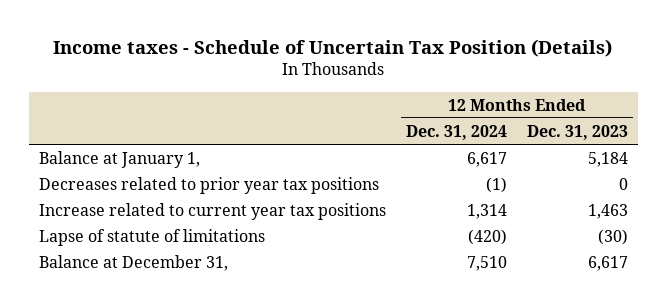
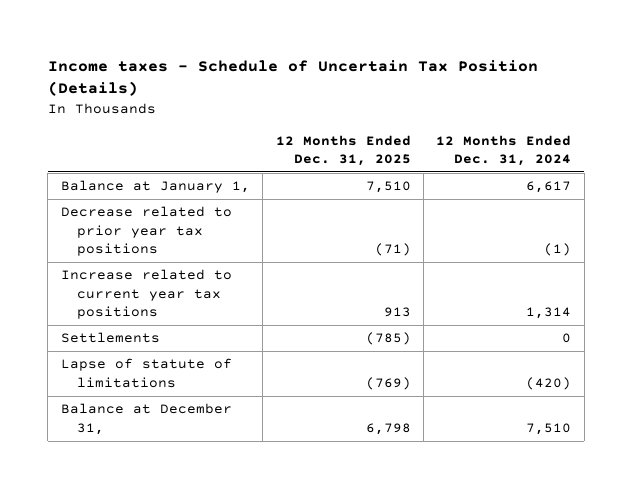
[527,124,629,140] Dec. 31, 2023 -> none
none -> [275,134,411,167] 12 Months Ended Dec. 31, 2025
[38,176,379,194] Decreases related to prior year tax positions -> [60,206,232,257] Decrease related to prior year tax positions
none -> [60,332,160,344] Settlements

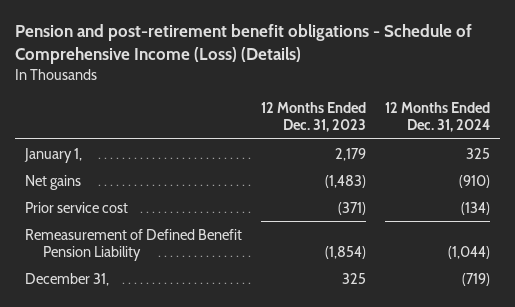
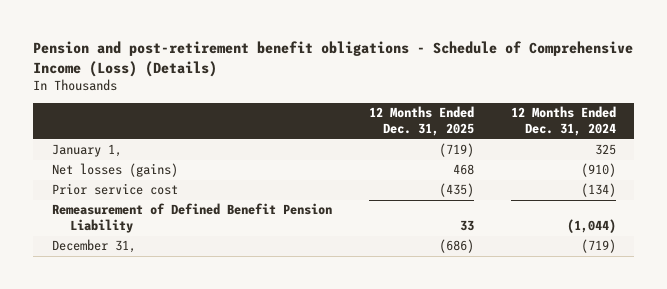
[260,102,366,133] 12 Months Ended Dec. 31, 2023 -> none
none -> [368,106,474,137] 12 Months Ended Dec. 31, 2025
[24,174,81,190] Net gains -> [51,163,178,178] Net losses (gains)

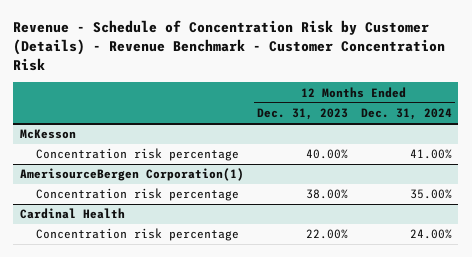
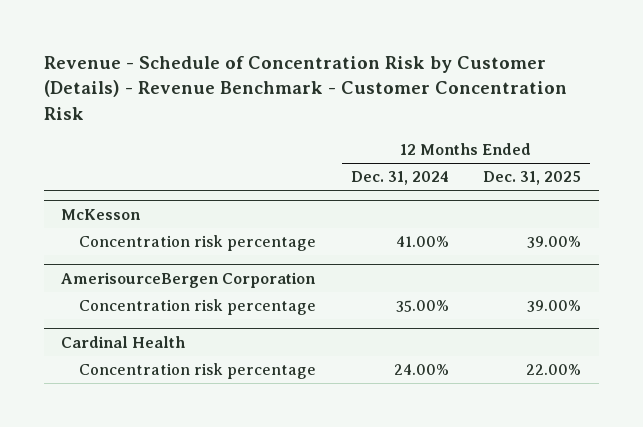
[256,108,348,121] Dec. 31, 2023 -> none
none -> [483,171,582,186] Dec. 31, 2025
[19,168,244,182] AmerisourceBergen Corporation(1) -> [61,272,317,289] AmerisourceBergen Corporation

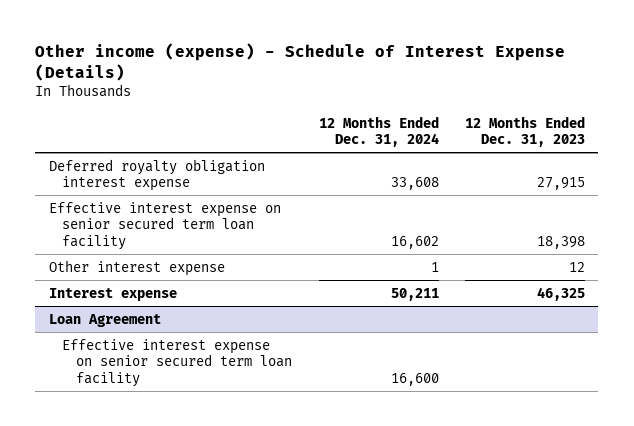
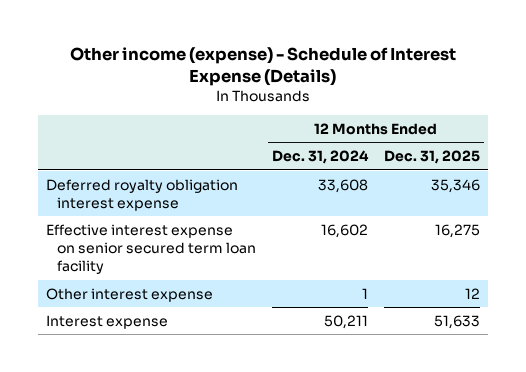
[465,115,586,148] 12 Months Ended Dec. 31, 2023 -> none
none -> [383,150,480,165] Dec. 31, 2025
[48,313,161,327] Loan Agreement -> none
[62,338,293,387] Effective interest expense on senior secured term loan facility -> none

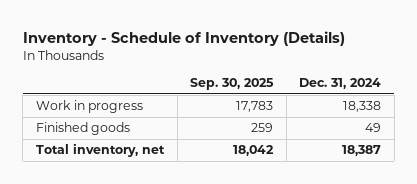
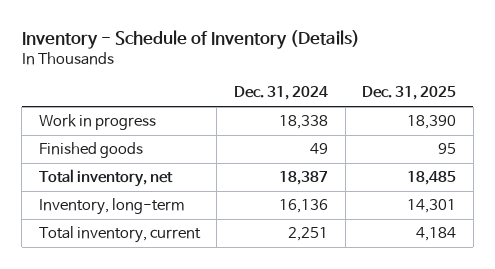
[190,78,275,91] Sep. 30, 2025 -> none
none -> [362,86,457,101] Dec. 31, 2025
none -> [38,197,184,215] Inventory, long-term
none -> [38,225,201,243] Total inventory, current

